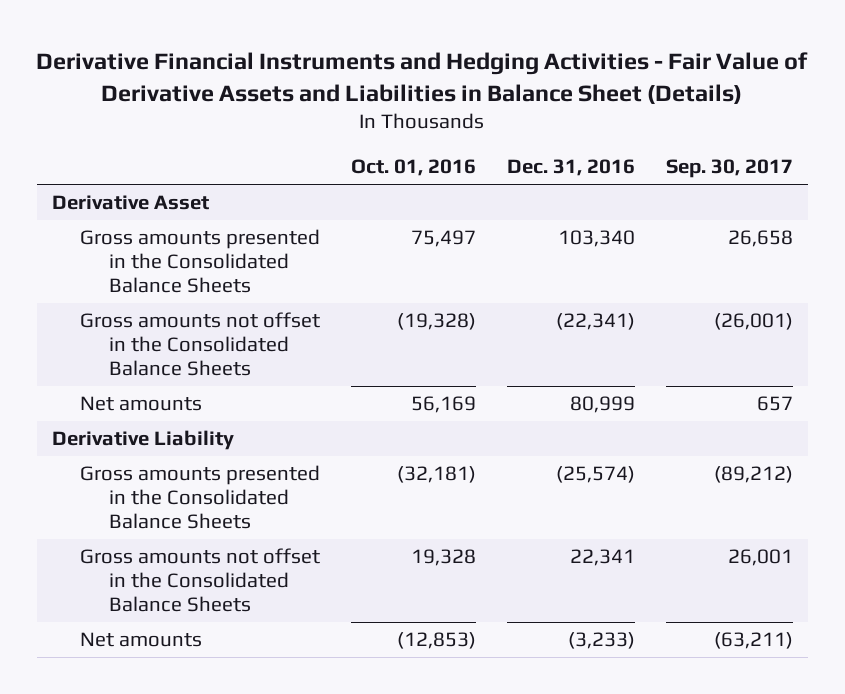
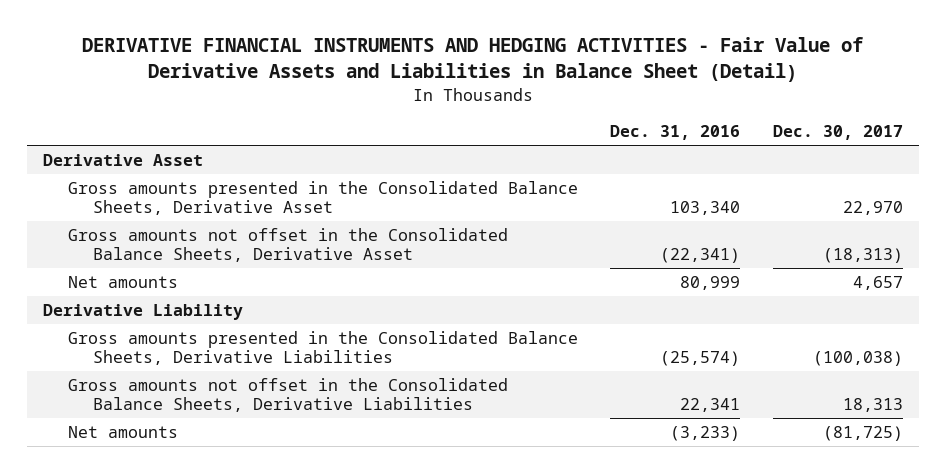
[36,51,809,104] Derivative Financial Instruments and Hedging Activities - Fair Value of Derivative Assets and Liabilities in Balance Sheet (Details) -> [81,37,864,83] DERIVATIVE FINANCIAL INSTRUMENTS AND HEDGING ACTIVITIES - Fair Value of Derivative Assets and Liabilities in Balance Sheet (Detail)
[351,159,477,177] Oct. 01, 2016 -> none
[665,159,793,179] Sep. 30, 2017 -> none
none -> [772,125,903,141] Dec. 30, 2017
[80,229,321,294] Gross amounts presented in the Consolidated Balance Sheets -> [67,180,578,216] Gross amounts presented in the Consolidated Balance Sheets, Derivative Asset
[80,312,321,377] Gross amounts not offset in the Consolidated Balance Sheets -> [67,227,508,263] Gross amounts not offset in the Consolidated Balance Sheets, Derivative Asset
[80,465,321,530] Gross amounts presented in the Consolidated Balance Sheets -> [67,330,578,366] Gross amounts presented in the Consolidated Balance Sheets, Derivative Liabilities
[80,548,321,613] Gross amounts not offset in the Consolidated Balance Sheets -> [67,377,508,413] Gross amounts not offset in the Consolidated Balance Sheets, Derivative Liabilities

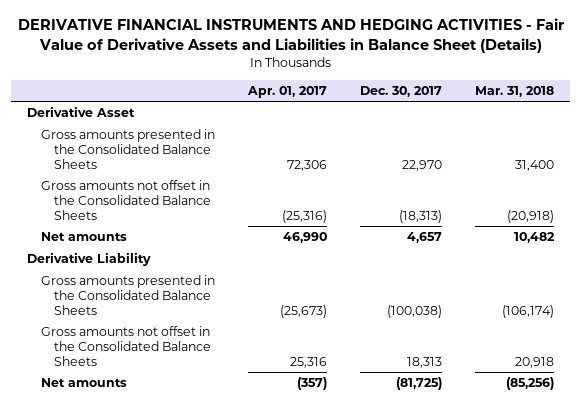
[81,37,864,83] DERIVATIVE FINANCIAL INSTRUMENTS AND HEDGING ACTIVITIES - Fair Value of Derivative Assets and Liabilities in Balance Sheet (Detail) -> [17,18,564,54] DERIVATIVE FINANCIAL INSTRUMENTS AND HEDGING ACTIVITIES - Fair Value of Derivative Assets and Liabilities in Balance Sheet (Details)
[610,125,741,141] Dec. 31, 2016 -> none
none -> [246,85,327,98] Apr. 01, 2017
none -> [474,85,554,97] Mar. 31, 2018
[67,180,578,216] Gross amounts presented in the Consolidated Balance Sheets, Derivative Asset -> [40,129,215,169] Gross amounts presented in the Consolidated Balance Sheets
[67,227,508,263] Gross amounts not offset in the Consolidated Balance Sheets, Derivative Asset -> [40,180,212,220] Gross amounts not offset in the Consolidated Balance Sheets
[67,330,578,366] Gross amounts presented in the Consolidated Balance Sheets, Derivative Liabilities -> [40,275,215,315] Gross amounts presented in the Consolidated Balance Sheets
[67,377,508,413] Gross amounts not offset in the Consolidated Balance Sheets, Derivative Liabilities -> [40,326,212,366] Gross amounts not offset in the Consolidated Balance Sheets

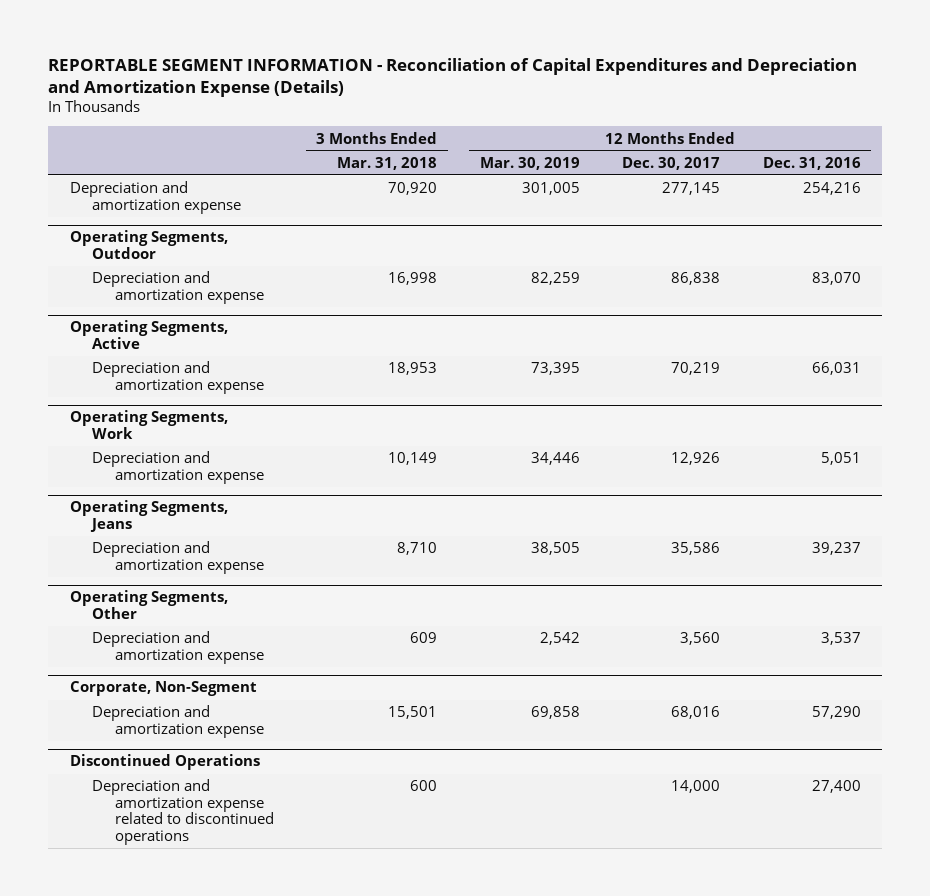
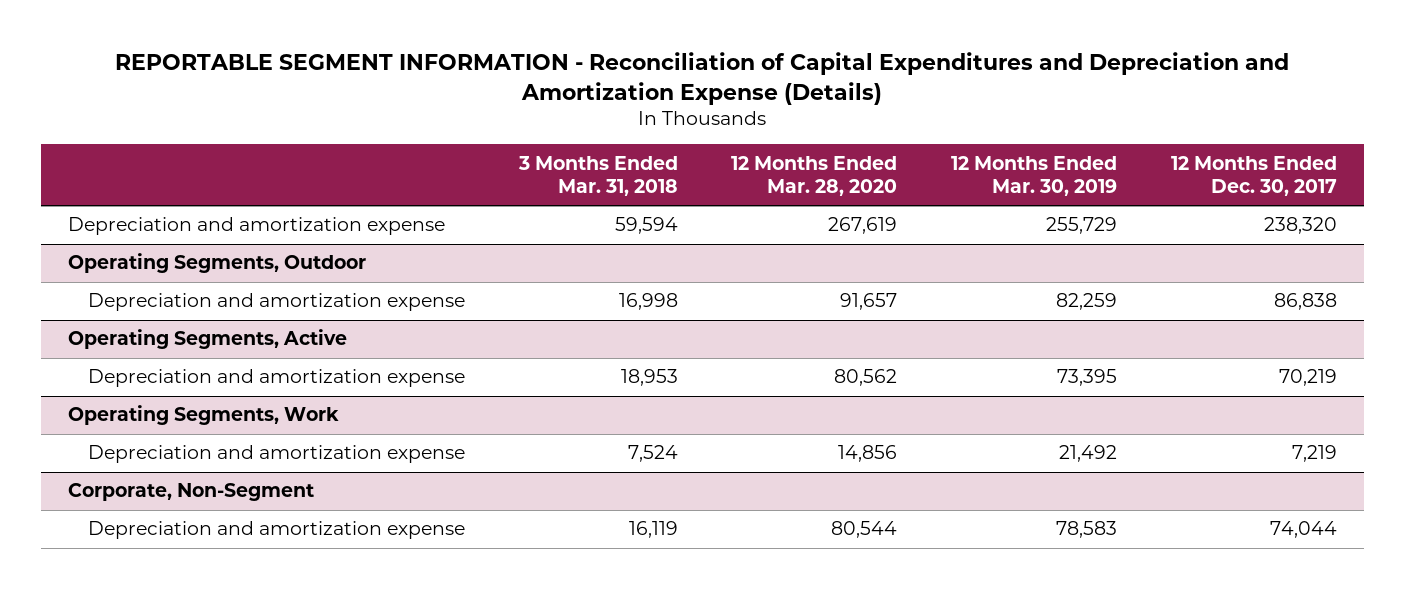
[762,156,861,170] Dec. 31, 2016 -> none
none -> [731,155,898,197] 12 Months Ended Mar. 28, 2020
[388,182,438,196] 70,920 -> [614,217,678,235] 59,594
[521,182,580,196] 301,005 -> [1046,217,1118,235] 255,729
[662,182,721,196] 277,145 -> [1264,217,1338,235] 238,320
[69,500,228,533] Operating Segments, Jeans -> none
[92,541,264,574] Depreciation and amortization expense -> none
[69,590,228,620] Operating Segments, Other -> none
[92,631,264,664] Depreciation and amortization expense -> none
[388,452,438,466] 10,149 -> [627,445,678,463] 7,524
[530,452,580,466] 34,446 -> [1059,445,1118,463] 21,492
[671,452,721,466] 12,926 -> [1292,445,1338,463] 7,219
[69,754,260,771] Discontinued Operations -> none
[92,779,274,846] Depreciation and amortization expense related to discontinued operations -> none
[388,706,438,720] 15,501 -> [628,521,678,539] 16,119
[530,706,580,720] 69,858 -> [1056,521,1118,539] 78,583
[671,706,721,720] 68,016 -> [1270,521,1338,539] 74,044

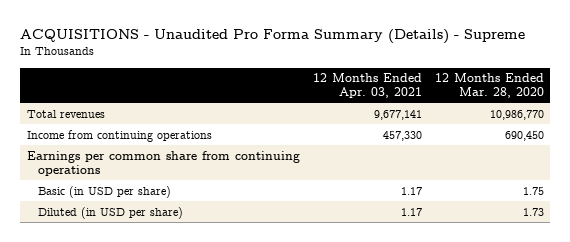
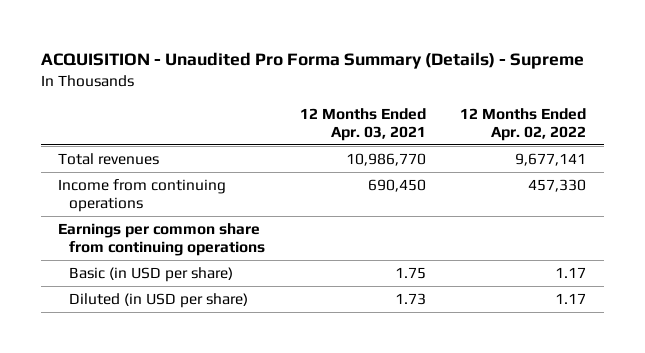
[19,28,525,44] ACQUISITIONS - Unaudited Pro Forma Summary (Details) - Supreme -> [41,51,585,69] ACQUISITION - Unaudited Pro Forma Summary (Details) - Supreme
[434,73,544,99] 12 Months Ended Mar. 28, 2020 -> none
none -> [460,107,587,141] 12 Months Ended Apr. 02, 2022
[373,109,422,120] 9,677,141 -> [345,152,426,166] 10,986,770
[382,130,422,141] 457,330 -> [367,178,426,192] 690,450
[400,186,422,195] 1.17 -> [394,266,426,279] 1.75
[400,207,422,216] 1.17 -> [394,292,426,305] 1.73

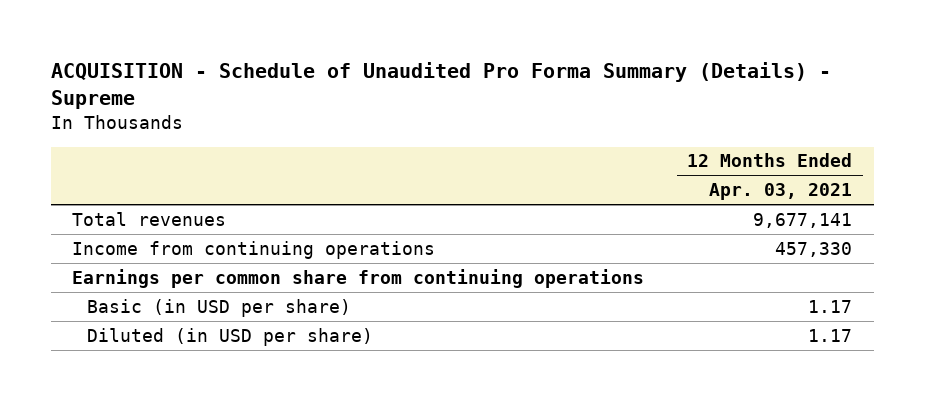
[41,51,585,69] ACQUISITION - Unaudited Pro Forma Summary (Details) - Supreme -> [50,62,831,110] ACQUISITION - Schedule of Unaudited Pro Forma Summary (Details) - Supreme
[460,107,587,141] 12 Months Ended Apr. 02, 2022 -> none
[345,152,426,166] 10,986,770 -> [753,212,853,228] 9,677,141
[367,178,426,192] 690,450 -> [775,241,853,257] 457,330
[394,266,426,279] 1.75 -> [808,299,853,313] 1.17
[394,292,426,305] 1.73 -> [808,328,853,342] 1.17

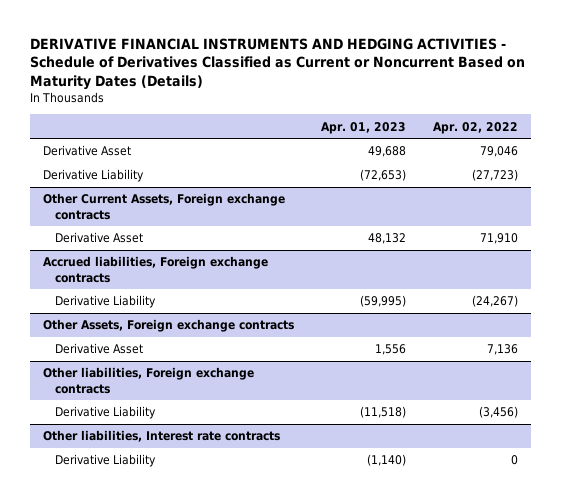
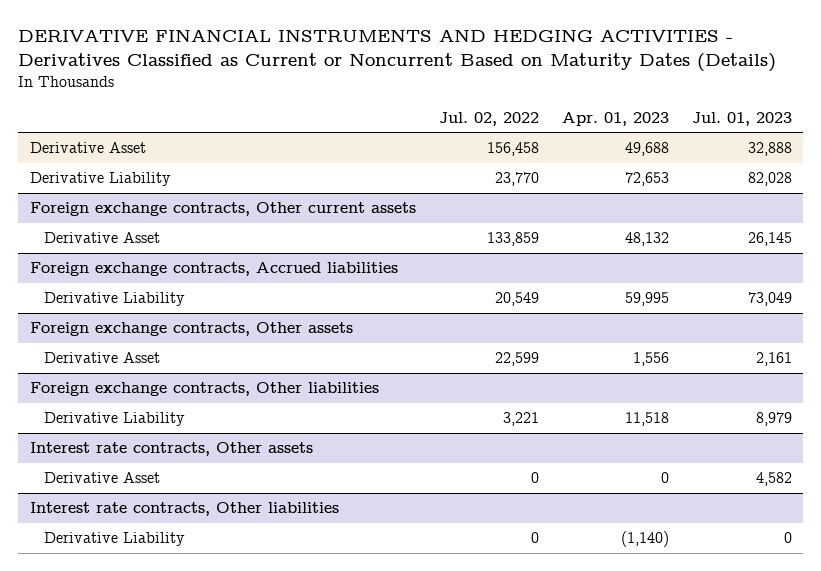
[29,37,525,90] DERIVATIVE FINANCIAL INSTRUMENTS AND HEDGING ACTIVITIES - Schedule of Derivatives Classified as Current or Noncurrent Based on Maturity Dates (Details) -> [18,29,777,73] DERIVATIVE FINANCIAL INSTRUMENTS AND HEDGING ACTIVITIES - Derivatives Classified as Current or Noncurrent Based on Maturity Dates (Details)
[432,121,518,134] Apr. 02, 2022 -> none
none -> [438,111,539,126] Jul. 02, 2022
none -> [691,111,792,126] Jul. 01, 2023
[359,169,406,182] (72,653) -> [624,172,669,187] 72,653
[43,193,286,220] Other Current Assets, Foreign exchange contracts -> [29,202,416,217] Foreign exchange contracts, Other current assets
[43,256,269,283] Accrued liabilities, Foreign exchange contracts -> [29,262,398,277] Foreign exchange contracts, Accrued liabilities
[359,295,406,308] (59,995) -> [624,292,669,307] 59,995
[43,319,295,333] Other Assets, Foreign exchange contracts -> [29,322,353,337] Foreign exchange contracts, Other assets
[43,367,255,394] Other liabilities, Foreign exchange contracts -> [29,382,379,397] Foreign exchange contracts, Other liabilities
[359,406,406,419] (11,518) -> [624,412,669,427] 11,518
none -> [29,442,313,457] Interest rate contracts, Other assets
none -> [43,472,160,484] Derivative Asset
[43,430,281,443] Other liabilities, Interest rate contracts -> [29,502,339,517] Interest rate contracts, Other liabilities

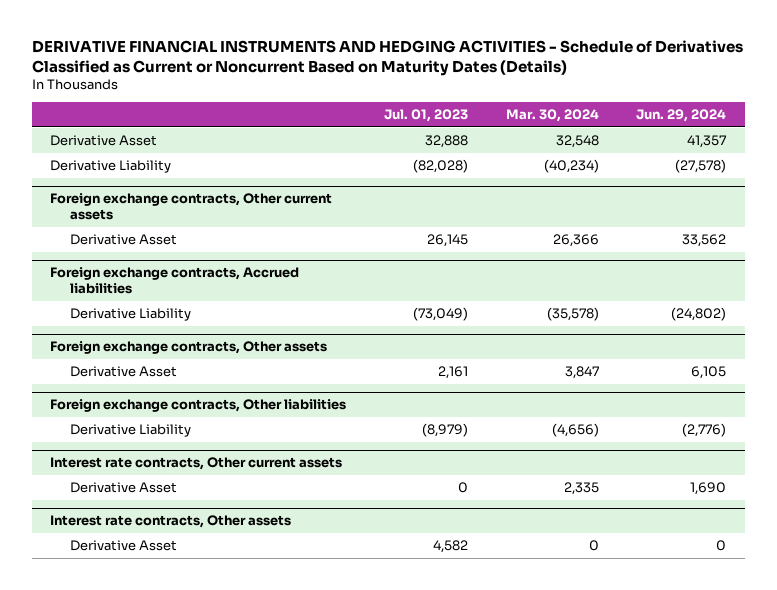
[18,29,777,73] DERIVATIVE FINANCIAL INSTRUMENTS AND HEDGING ACTIVITIES - Derivatives Classified as Current or Noncurrent Based on Maturity Dates (Details) -> [31,39,743,76] DERIVATIVE FINANCIAL INSTRUMENTS AND HEDGING ACTIVITIES - Schedule of Derivatives Classified as Current or Noncurrent Based on Maturity Dates (Details)
[438,111,539,126] Jul. 02, 2022 -> none
[561,111,669,126] Apr. 01, 2023 -> none
none -> [505,108,599,122] Mar. 30, 2024
none -> [636,108,727,122] Jun. 29, 2024
[747,172,792,187] 82,028 -> [413,159,469,174] (82,028)
[747,292,792,307] 73,049 -> [413,307,469,322] (73,049)
[755,412,792,427] 8,979 -> [422,423,469,438] (8,979)
none -> [50,457,343,471] Interest rate contracts, Other current assets
none -> [70,482,178,494] Derivative Asset
[29,502,339,517] Interest rate contracts, Other liabilities -> none
[43,532,185,547] Derivative Liability -> none

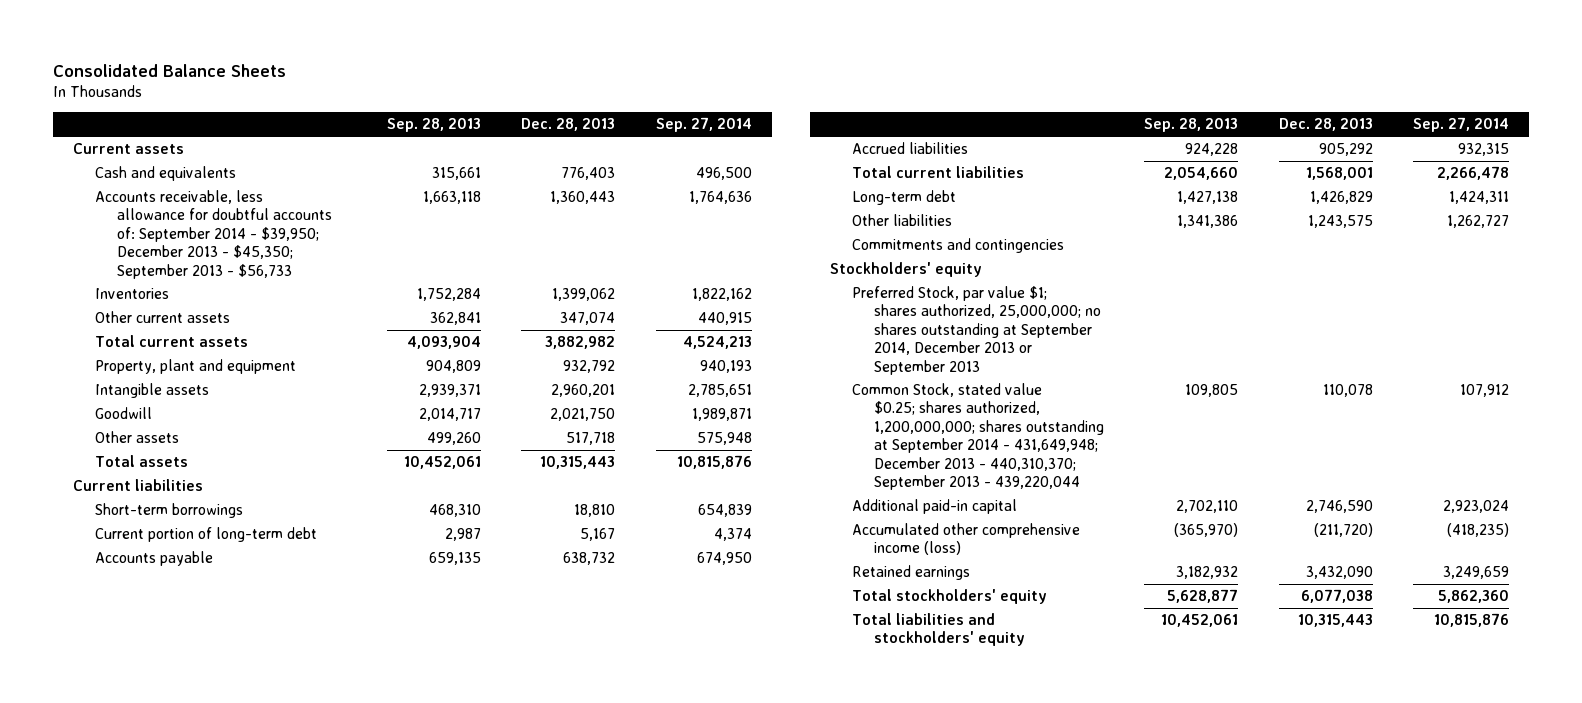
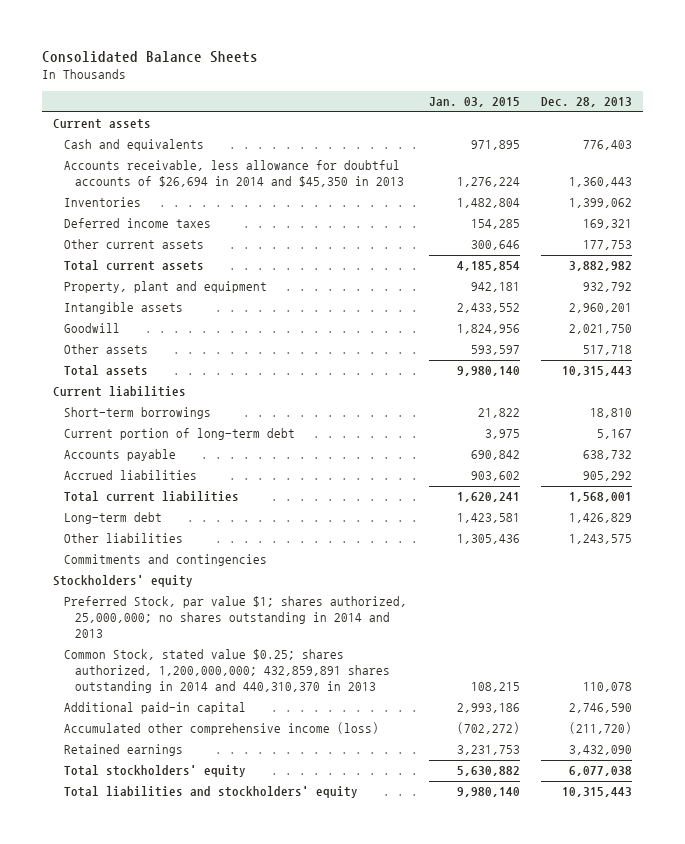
[386,118,481,133] Sep. 28, 2013 -> none
[655,117,752,133] Sep. 27, 2014 -> none
none -> [428,97,520,108] Jan. 03, 2015
[94,190,332,279] Accounts receivable, less allowance for doubtful accounts of: September 2014 - $39,950; December 2013 - $45,350; September 2013 - $56,733 -> [63,160,405,188] Accounts receivable, less allowance for doubtful accounts of $26,694 in 2014 and $45,350 in 2013
none -> [63,218,211,229] Deferred income taxes
[560,312,616,326] 347,074 -> [583,240,633,251] 177,753
[852,286,1101,375] Preferred Stock, par value $1; shares authorized, 25,000,000; no shares outstanding at September 2014, December 2013 or September 2013 -> [63,596,407,639] Preferred Stock, par value $1; shares authorized, 25,000,000; no shares outstanding in 2014 and 2013
[852,383,1104,491] Common Stock, stated value $0.25; shares authorized, 1,200,000,000; shares outstanding at September 2014 - 431,649,948; December 2013 - 440,310,370; September 2013 - 439,220,044 -> [63,649,391,694] Common Stock, stated value $0.25; shares authorized, 1,200,000,000; 432,859,891 shares outstanding in 2014 and 440,310,370 in 2013

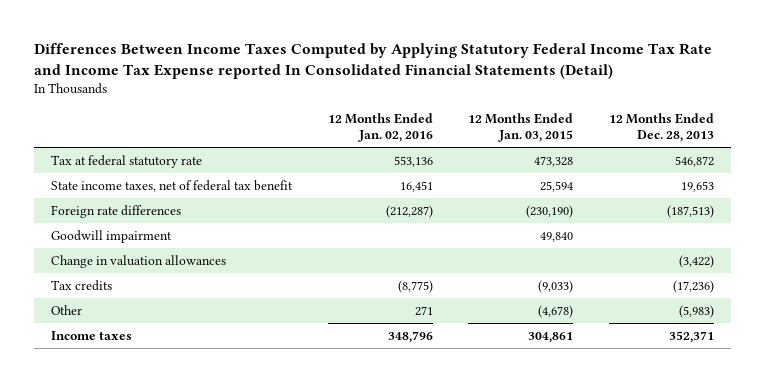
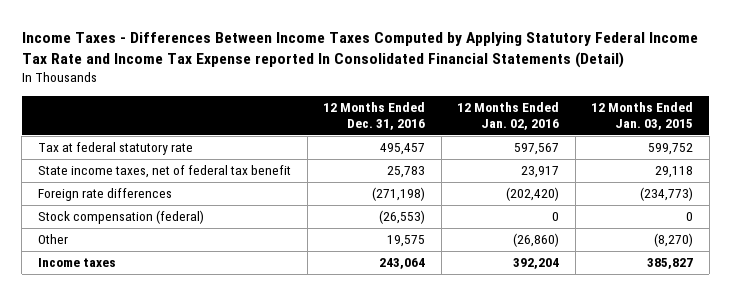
[33,43,712,80] Differences Between Income Taxes Computed by Applying Statutory Federal Income Tax Rate and Income Tax Expense reported In Consolidated Financial Statements (Detail) -> [21,32,698,69] Income Taxes - Differences Between Income Taxes Computed by Applying Statutory Federal Income Tax Rate and Income Tax Expense reported In Consolidated Financial Statements (Detail)
[608,113,714,143] 12 Months Ended Dec. 28, 2013 -> none
none -> [323,102,426,130] 12 Months Ended Dec. 31, 2016
[51,229,173,243] Goodwill impairment -> none
[51,254,227,268] Change in valuation allowances -> none
[51,279,113,291] Tax credits -> none
[393,155,433,167] 553,136 -> [514,143,560,156] 597,567
[534,155,574,167] 473,328 -> [648,143,694,156] 599,752
[399,180,433,192] 16,451 -> [521,166,560,179] 23,917
[540,180,574,192] 25,594 -> [655,166,694,179] 29,118
[385,204,433,218] (212,287) -> [506,187,560,202] (202,420)
[526,204,574,218] (230,190) -> [640,187,694,202] (234,773)
none -> [37,210,204,225] Stock compensation (federal)
[414,305,433,316] 271 -> [513,233,560,248] (26,860)
[538,304,574,318] (4,678) -> [654,233,694,248] (8,270)
[387,330,433,343] 348,796 -> [513,258,560,270] 392,204
[528,331,574,343] 304,861 -> [647,258,694,270] 385,827

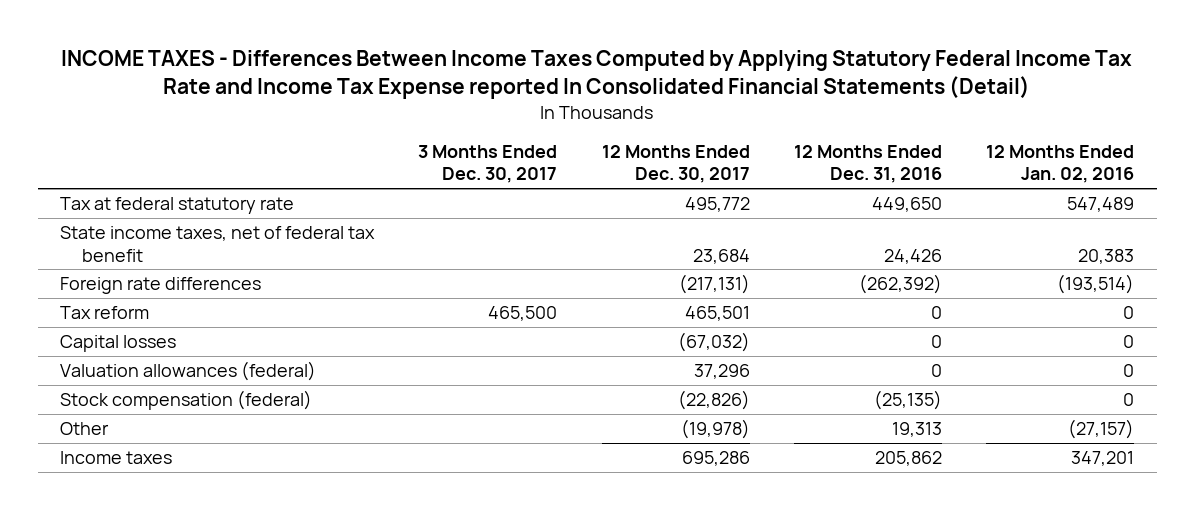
[21,32,698,69] Income Taxes - Differences Between Income Taxes Computed by Applying Statutory Federal Income Tax Rate and Income Tax Expense reported In Consolidated Financial Statements (Detail) -> [61,49,1133,100] INCOME TAXES - Differences Between Income Taxes Computed by Applying Statutory Federal Income Tax Rate and Income Tax Expense reported In Consolidated Financial Statements (Detail)
[591,102,694,130] 12 Months Ended Jan. 03, 2015 -> none
none -> [418,144,558,184] 3 Months Ended Dec. 30, 2017
none -> [601,144,750,184] 12 Months Ended Dec. 30, 2017
[380,143,426,156] 495,457 -> [871,197,942,213] 449,650
[514,143,560,156] 597,567 -> [1067,197,1135,213] 547,489
[387,166,426,179] 25,783 -> [883,248,942,264] 24,426
[521,166,560,179] 23,917 -> [1078,248,1135,264] 20,383
[372,187,426,202] (271,198) -> [858,274,942,295] (262,392)
[506,187,560,202] (202,420) -> [1057,274,1135,295] (193,514)
none -> [59,306,149,320] Tax reform
none -> [59,335,176,353] Capital losses
none -> [59,361,316,382] Valuation allowances (federal)
[379,210,426,225] (26,553) -> [873,390,942,411] (25,135)
[387,235,426,248] 19,575 -> [891,422,942,438] 19,313
[513,233,560,248] (26,860) -> [1068,419,1135,440] (27,157)
[379,258,426,270] 243,064 -> [874,451,942,467] 205,862
[513,258,560,270] 392,204 -> [1071,451,1135,467] 347,201

